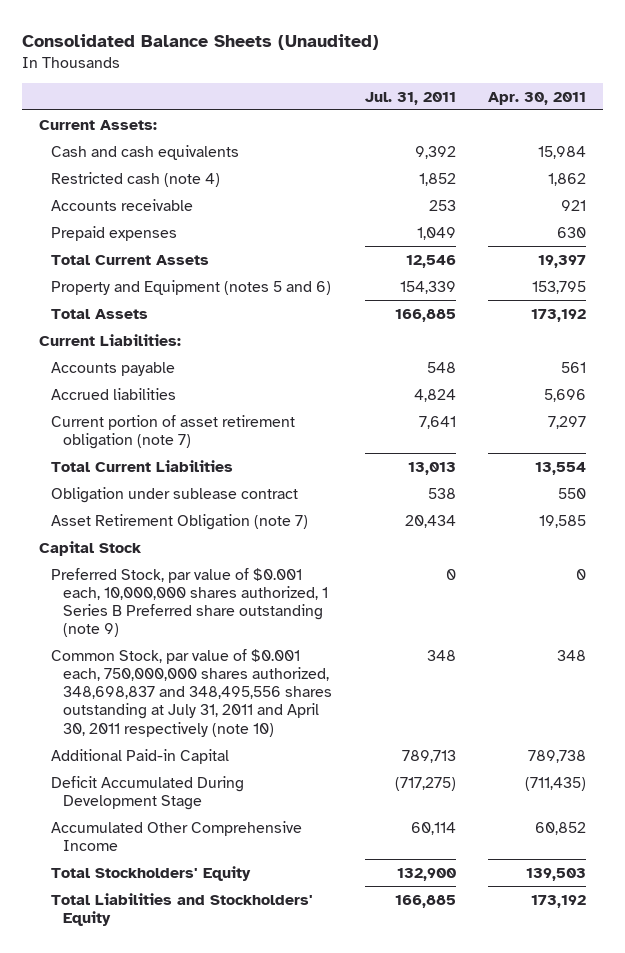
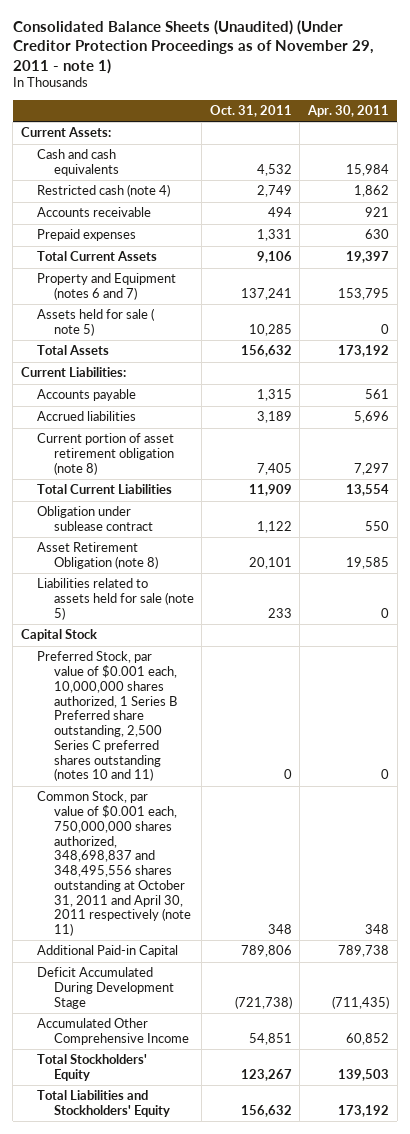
[22,33,380,50] Consolidated Balance Sheets (Unaudited) -> [12,19,374,74] Consolidated Balance Sheets (Unaudited) (Under Creditor Protection Proceedings as of November 29, 2011 - note 1)
[364,91,456,105] Jul. 31, 2011 -> none
none -> [209,105,292,118] Oct. 31, 2011
[50,279,331,295] Property and Equipment (notes 5 and 6) -> [37,273,177,301] Property and Equipment (notes 6 and 7)
none -> [37,308,156,337] Assets held for sale ( note 5)
[50,414,295,449] Current portion of asset retirement obligation (note 7) -> [37,433,175,475] Current portion of asset retirement obligation (note 8)
[50,513,308,530] Asset Retirement Obligation (note 7) -> [37,542,158,570] Asset Retirement Obligation (note 8)
none -> [37,578,194,620] Liabilities related to assets held for sale (note 5)
[50,567,329,638] Preferred Stock, par value of $0.001 each, 10,000,000 shares authorized, 1 Series B Preferred share outstanding (note 9) -> [37,651,177,782] Preferred Stock, par value of $0.001 each, 10,000,000 shares authorized, 1 Series B Preferred share outstanding, 2,500 Series C preferred shares outstanding (notes 10 and 11)
[50,648,333,737] Common Stock, par value of $0.001 each, 750,000,000 shares authorized, 348,698,837 and 348,495,556 shares outstanding at July 31, 2011 and April 30, 2011 respectively (note 10) -> [37,791,191,937] Common Stock, par value of $0.001 each, 750,000,000 shares authorized, 348,698,837 and 348,495,556 shares outstanding at October 31, 2011 and April 30, 2011 respectively (note 11)

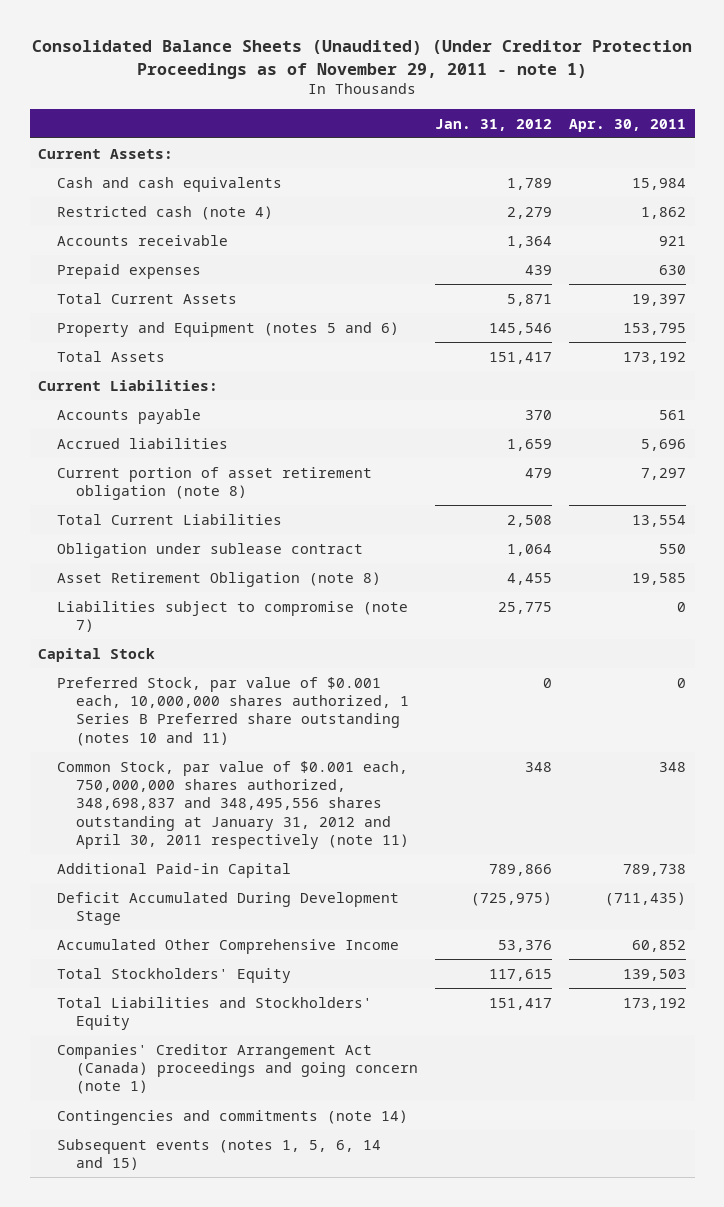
[209,105,292,118] Oct. 31, 2011 -> none
none -> [435,118,553,131] Jan. 31, 2012
[37,308,156,337] Assets held for sale ( note 5) -> none
[37,273,177,301] Property and Equipment (notes 6 and 7) -> [57,321,400,337] Property and Equipment (notes 5 and 6)
[37,578,194,620] Liabilities related to assets held for sale (note 5) -> none
none -> [57,600,409,633] Liabilities subject to compromise (note 7)
[37,651,177,782] Preferred Stock, par value of $0.001 each, 10,000,000 shares authorized, 1 Series B Preferred share outstanding, 2,500 Series C preferred shares outstanding (notes 10 and 11) -> [57,676,410,746] Preferred Stock, par value of $0.001 each, 10,000,000 shares authorized, 1 Series B Preferred share outstanding (notes 10 and 11)
[37,791,191,937] Common Stock, par value of $0.001 each, 750,000,000 shares authorized, 348,698,837 and 348,495,556 shares outstanding at October 31, 2011 and April 30, 2011 respectively (note 11) -> [57,760,410,849] Common Stock, par value of $0.001 each, 750,000,000 shares authorized, 348,698,837 and 348,495,556 shares outstanding at January 31, 2012 and April 30, 2011 respectively (note 11)
none -> [57,1043,419,1095] Companies' Creditor Arrangement Act (Canada) proceedings and going concern (note 1)
none -> [57,1109,409,1125] Contingencies and commitments (note 14)
none -> [57,1138,382,1171] Subsequent events (notes 1, 5, 6, 14 and 15)

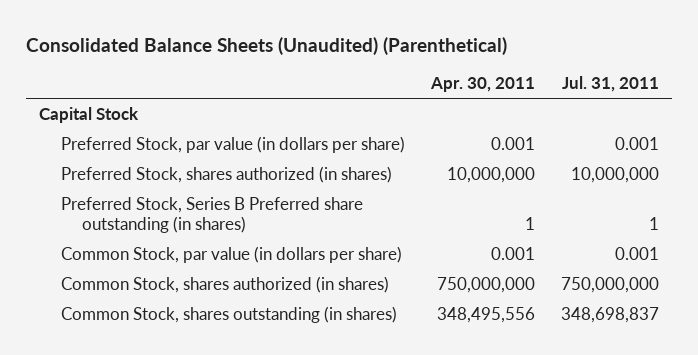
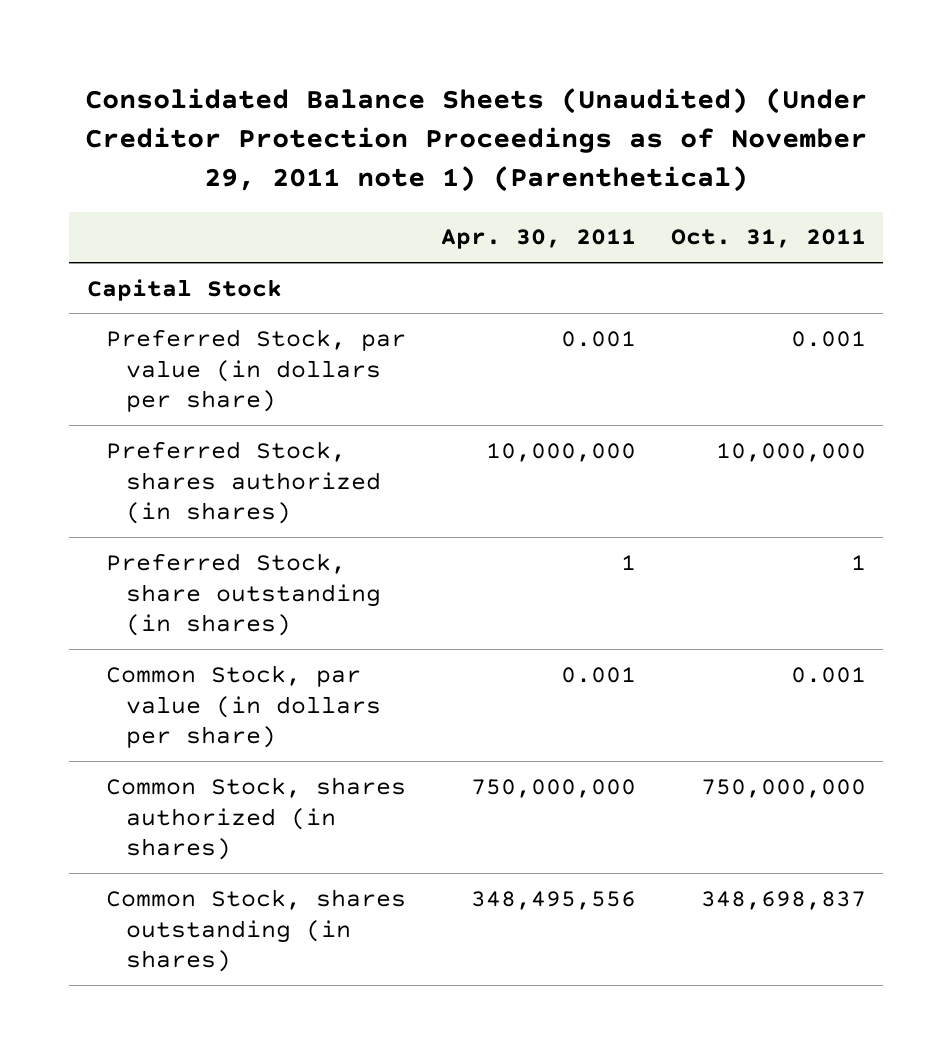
[26,36,508,55] Consolidated Balance Sheets (Unaudited) (Parenthetical) -> [85,88,868,193] Consolidated Balance Sheets (Unaudited) (Under Creditor Protection Proceedings as of November 29, 2011 note 1) (Parenthetical)
[561,75,659,92] Jul. 31, 2011 -> none
none -> [670,229,866,249] Oct. 31, 2011
[60,196,363,234] Preferred Stock, Series B Preferred share outstanding (in shares) -> [106,552,381,637] Preferred Stock, share outstanding (in shares)

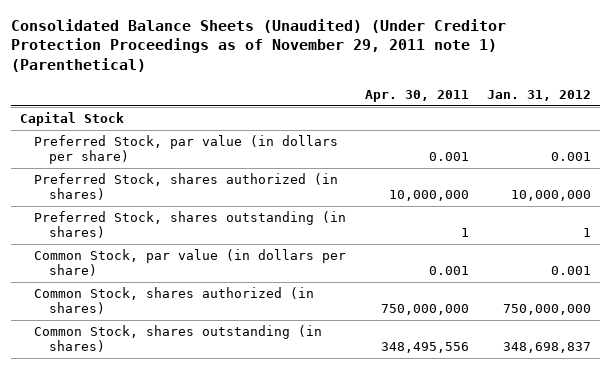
[670,229,866,249] Oct. 31, 2011 -> none
none -> [487,90,592,102] Jan. 31, 2012
[106,552,381,637] Preferred Stock, share outstanding (in shares) -> [34,210,347,239] Preferred Stock, shares outstanding (in shares)

